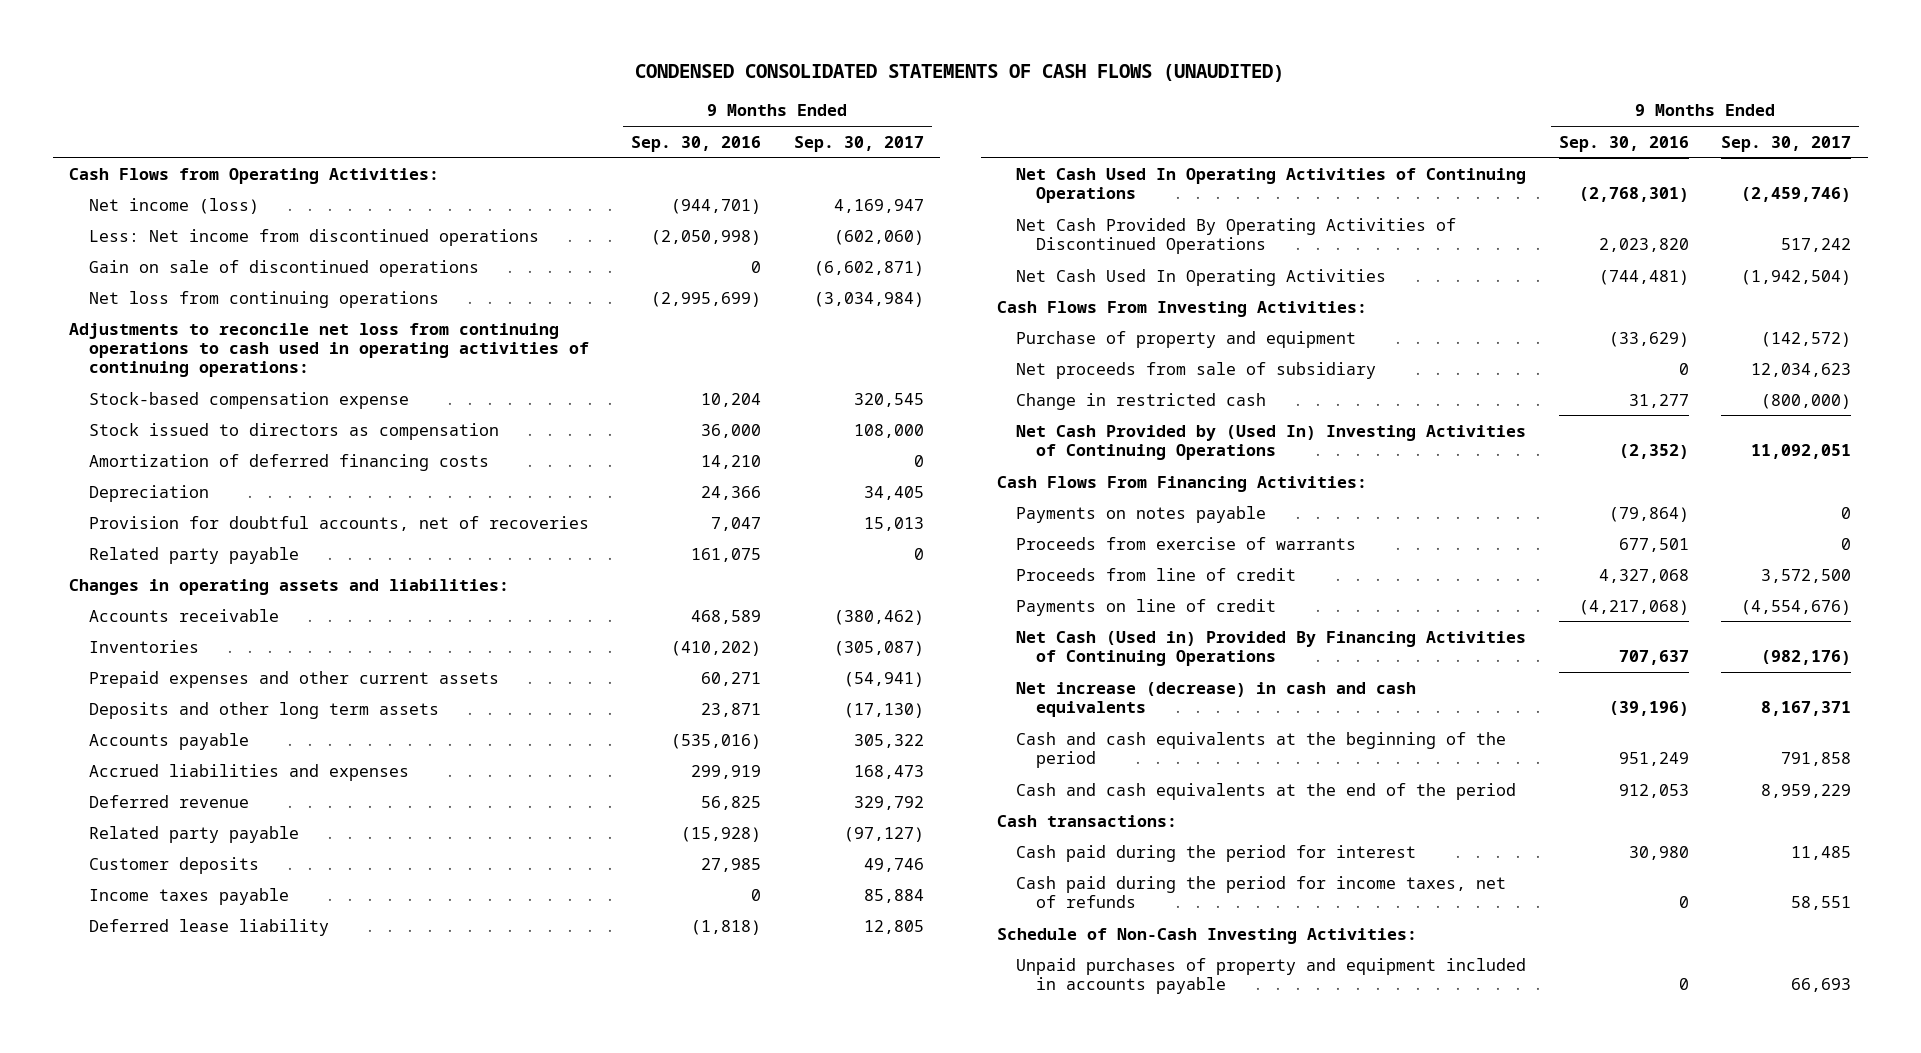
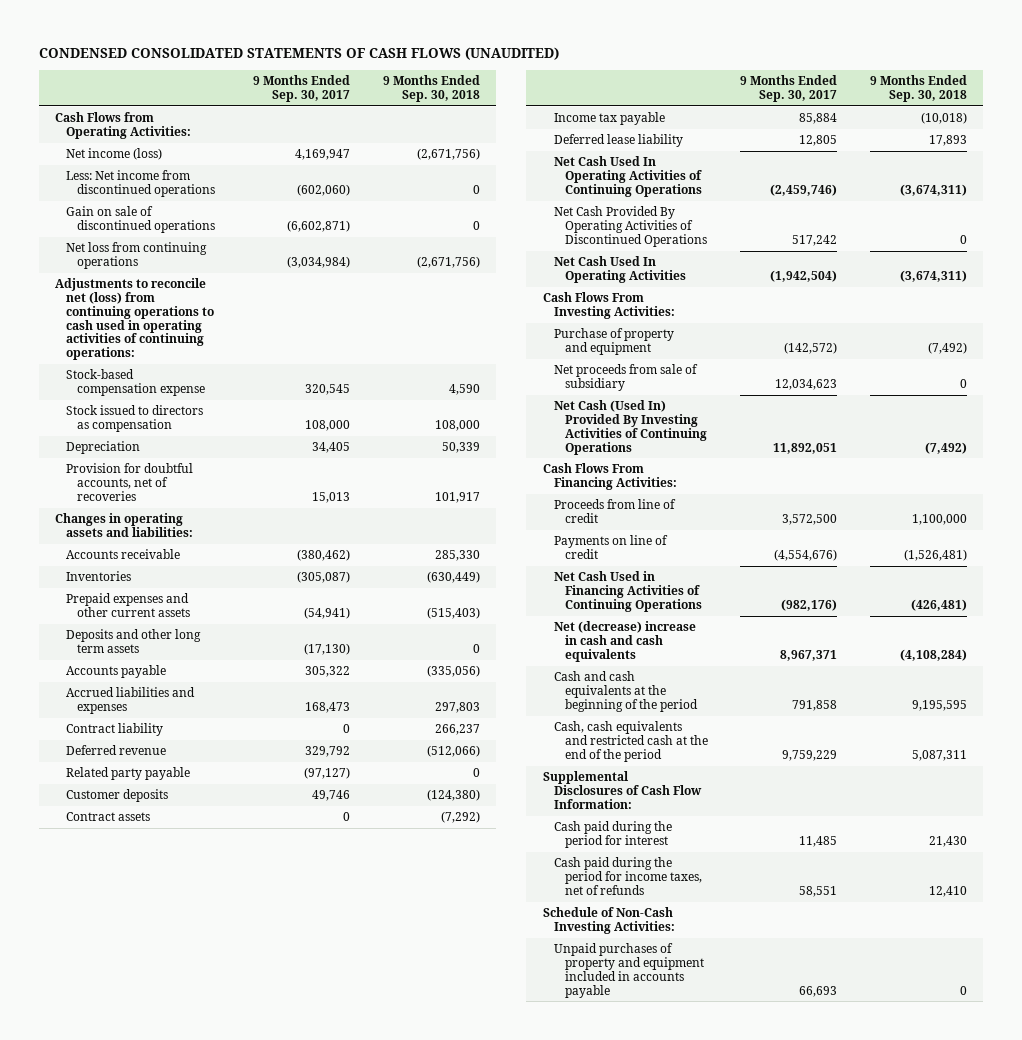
[631,135,762,152] Sep. 30, 2016 -> none
none -> [382,75,480,102] 9 Months Ended Sep. 30, 2018
[69,322,589,378] Adjustments to reconcile net loss from continuing operations to cash used in operating activities of continuing operations: -> [55,278,215,361] Adjustments to reconcile net (loss) from continuing operations to cash used in operating activities of continuing operations:
[88,453,489,471] Amortization of deferred financing costs -> none
[88,546,299,564] Related party payable -> none
none -> [66,723,164,737] Contract liability
none -> [66,812,151,822] Contract assets
[88,887,289,905] Income taxes payable -> [553,112,665,126] Income tax payable
[1016,392,1267,410] Change in restricted cash -> none
[1016,424,1527,460] Net Cash Provided by (Used In) Investing Activities of Continuing Operations -> [553,400,707,455] Net Cash (Used In) Provided By Investing Activities of Continuing Operations
[1751,443,1852,459] 11,092,051 -> [773,442,838,454] 11,892,051
[1016,505,1267,523] Payments on notes payable -> none
[1016,536,1357,550] Proceeds from exercise of warrants -> none
[1016,630,1527,666] Net Cash (Used in) Provided By Financing Activities of Continuing Operations -> [553,571,702,612] Net Cash Used in Financing Activities of Continuing Operations
[1016,681,1417,717] Net increase (decrease) in cash and cash equivalents -> [553,621,696,662] Net (decrease) increase in cash and cash equivalents
[1761,700,1852,716] 8,167,371 -> [780,649,838,661] 8,967,371
[997,814,1178,827] Cash transactions: -> none
[1016,782,1517,800] Cash and cash equivalents at the end of the period -> [553,721,708,762] Cash, cash equivalents and restricted cash at the end of the period
[1761,783,1852,798] 8,959,229 -> [782,749,838,761] 9,759,229
none -> [542,771,702,809] Supplemental Disclosures of Cash Flow Information:

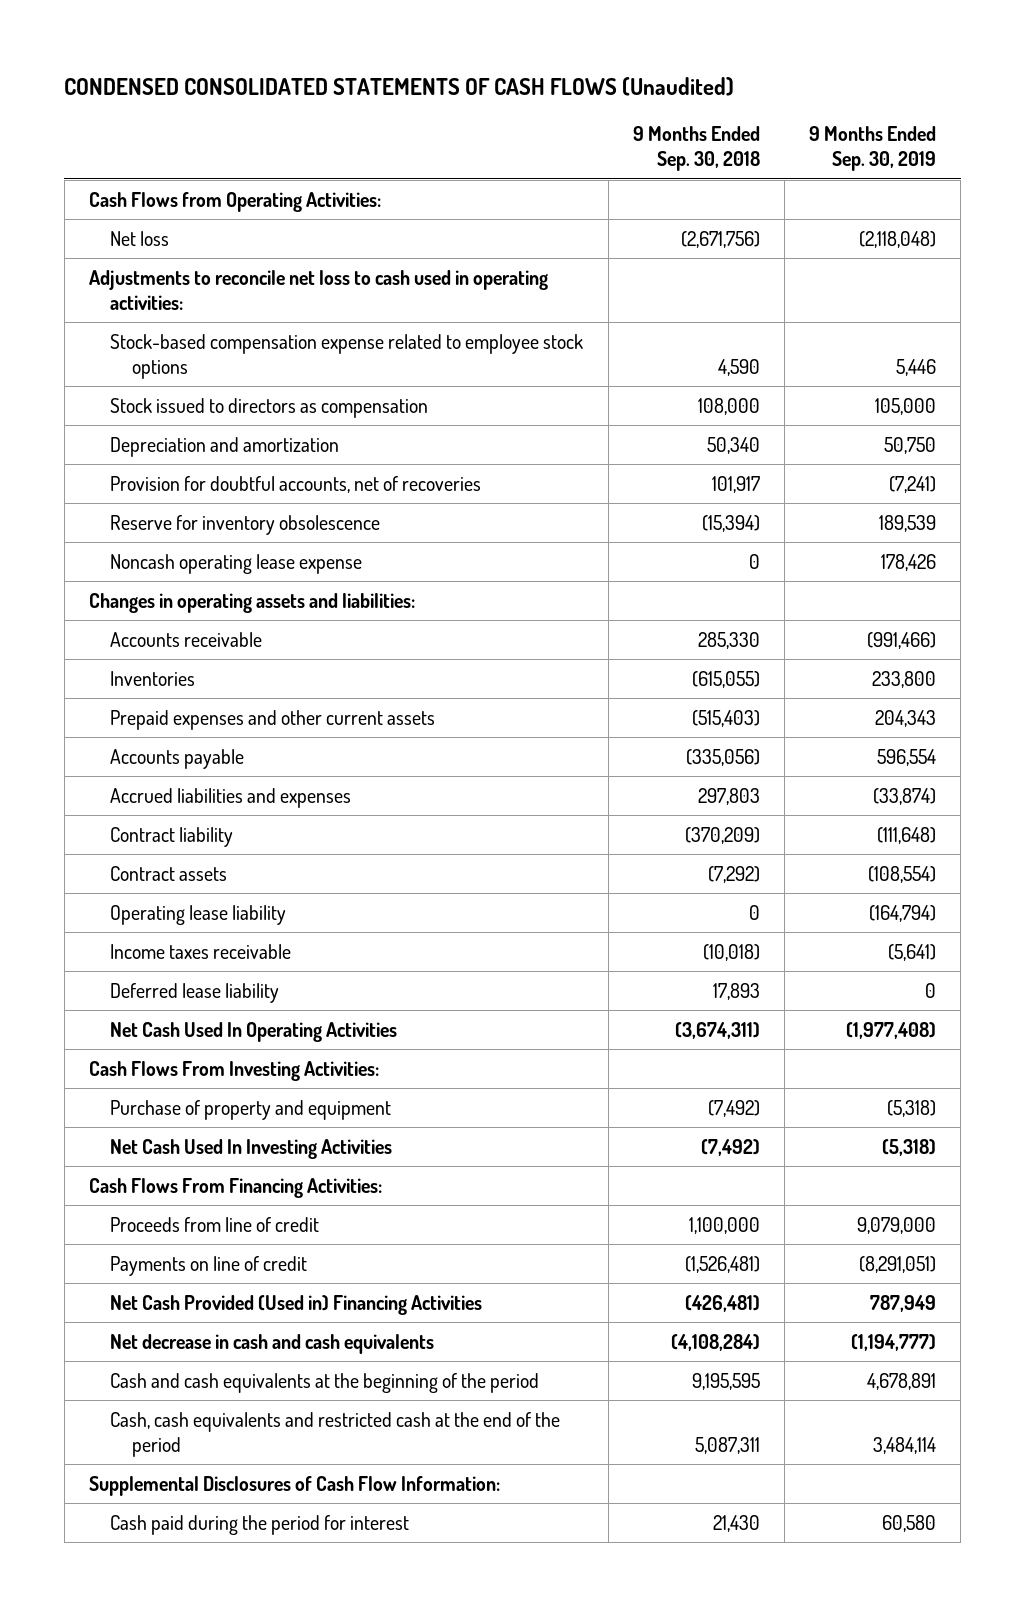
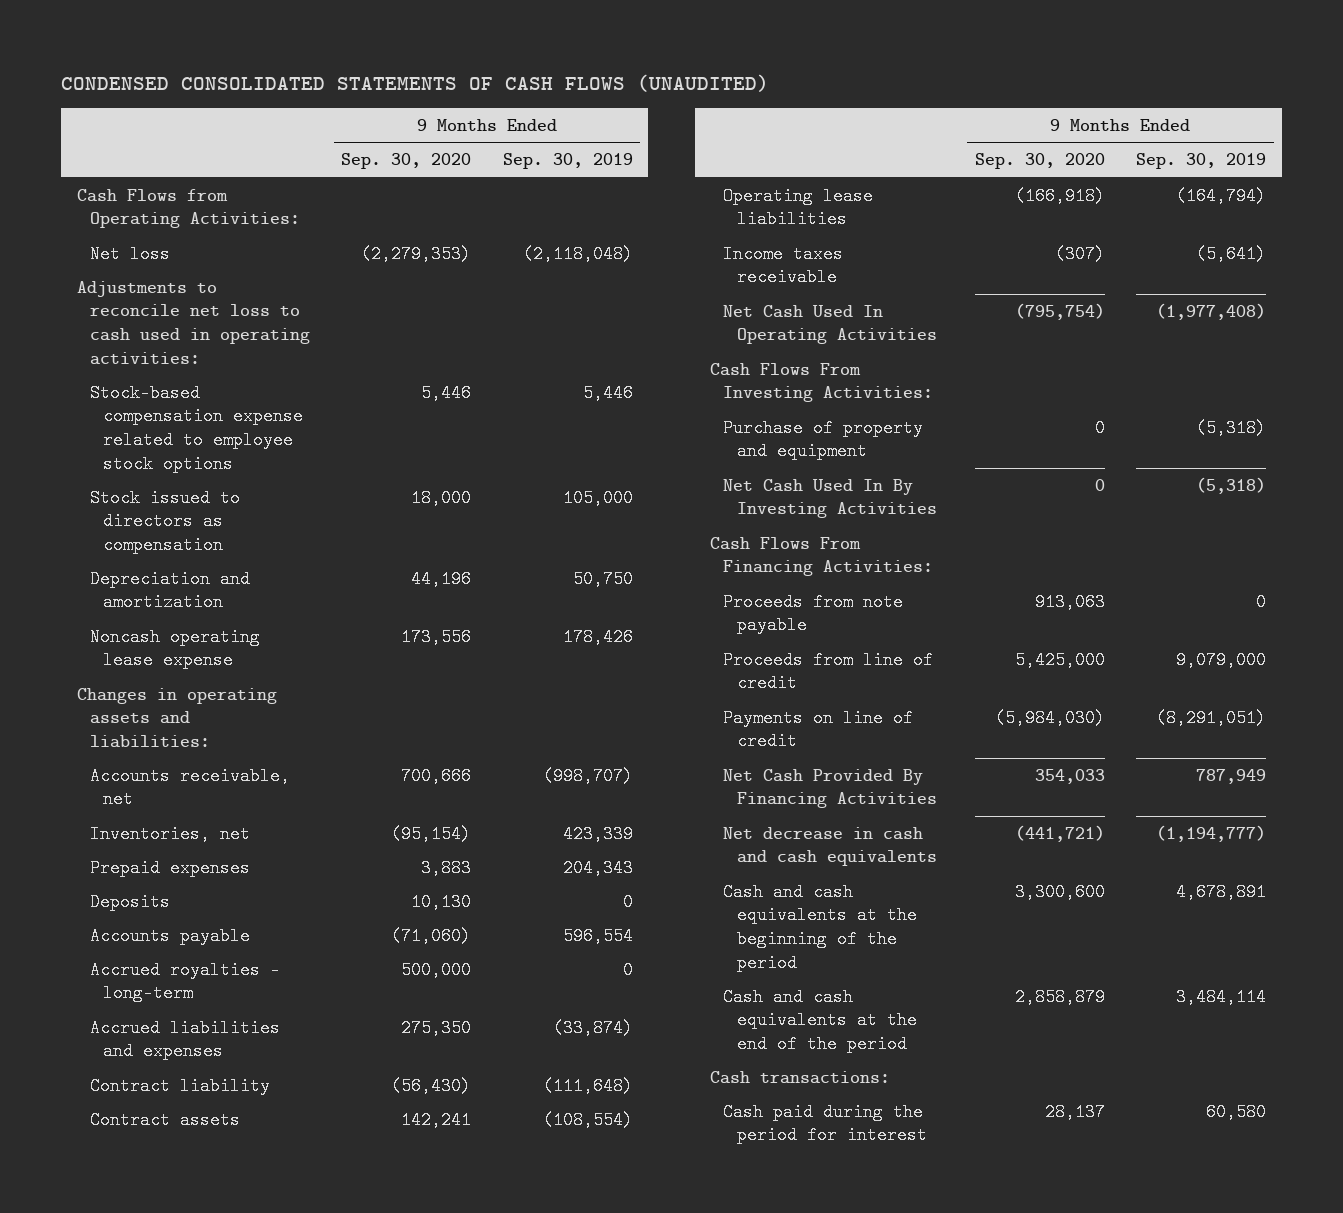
[64,76,735,96] CONDENSED CONSOLIDATED STATEMENTS OF CASH FLOWS (Unaudited) -> [61,73,770,92] CONDENSED CONSOLIDATED STATEMENTS OF CASH FLOWS (UNAUDITED)
[632,126,760,172] 9 Months Ended Sep. 30, 2018 -> none
none -> [341,153,472,170] Sep. 30, 2020
[110,475,482,493] Provision for doubtful accounts, net of recoveries -> none
[110,514,381,535] Reserve for inventory obsolescence -> none
[110,631,263,647] Accounts receivable -> [90,766,291,809] Accounts receivable, net
[867,631,937,649] (991,466) -> [542,766,633,785] (998,707)
[110,670,196,686] Inventories -> [90,824,251,843] Inventories, net
[872,670,937,688] 233,800 -> [562,824,633,843] 423,339
[110,709,436,730] Prepaid expenses and other current assets -> [90,858,251,877] Prepaid expenses
none -> [90,892,171,911] Deposits
none -> [90,960,281,1003] Accrued royalties - long-term
[110,904,287,925] Operating lease liability -> [723,186,874,229] Operating lease liabilities
[110,982,280,1003] Deferred lease liability -> none
[110,1138,393,1159] Net Cash Used In Investing Activities -> [723,478,937,519] Net Cash Used In By Investing Activities
none -> [723,592,904,635] Proceeds from note payable
[110,1294,483,1315] Net Cash Provided (Used in) Financing Activities -> [723,768,937,809] Net Cash Provided By Financing Activities
[89,1475,501,1496] Supplemental Disclosures of Cash Flow Information: -> none
[110,1411,561,1457] Cash, cash equivalents and restricted cash at the end of the period -> [723,987,917,1053] Cash and cash equivalents at the end of the period
none -> [710,1070,891,1084] Cash transactions:

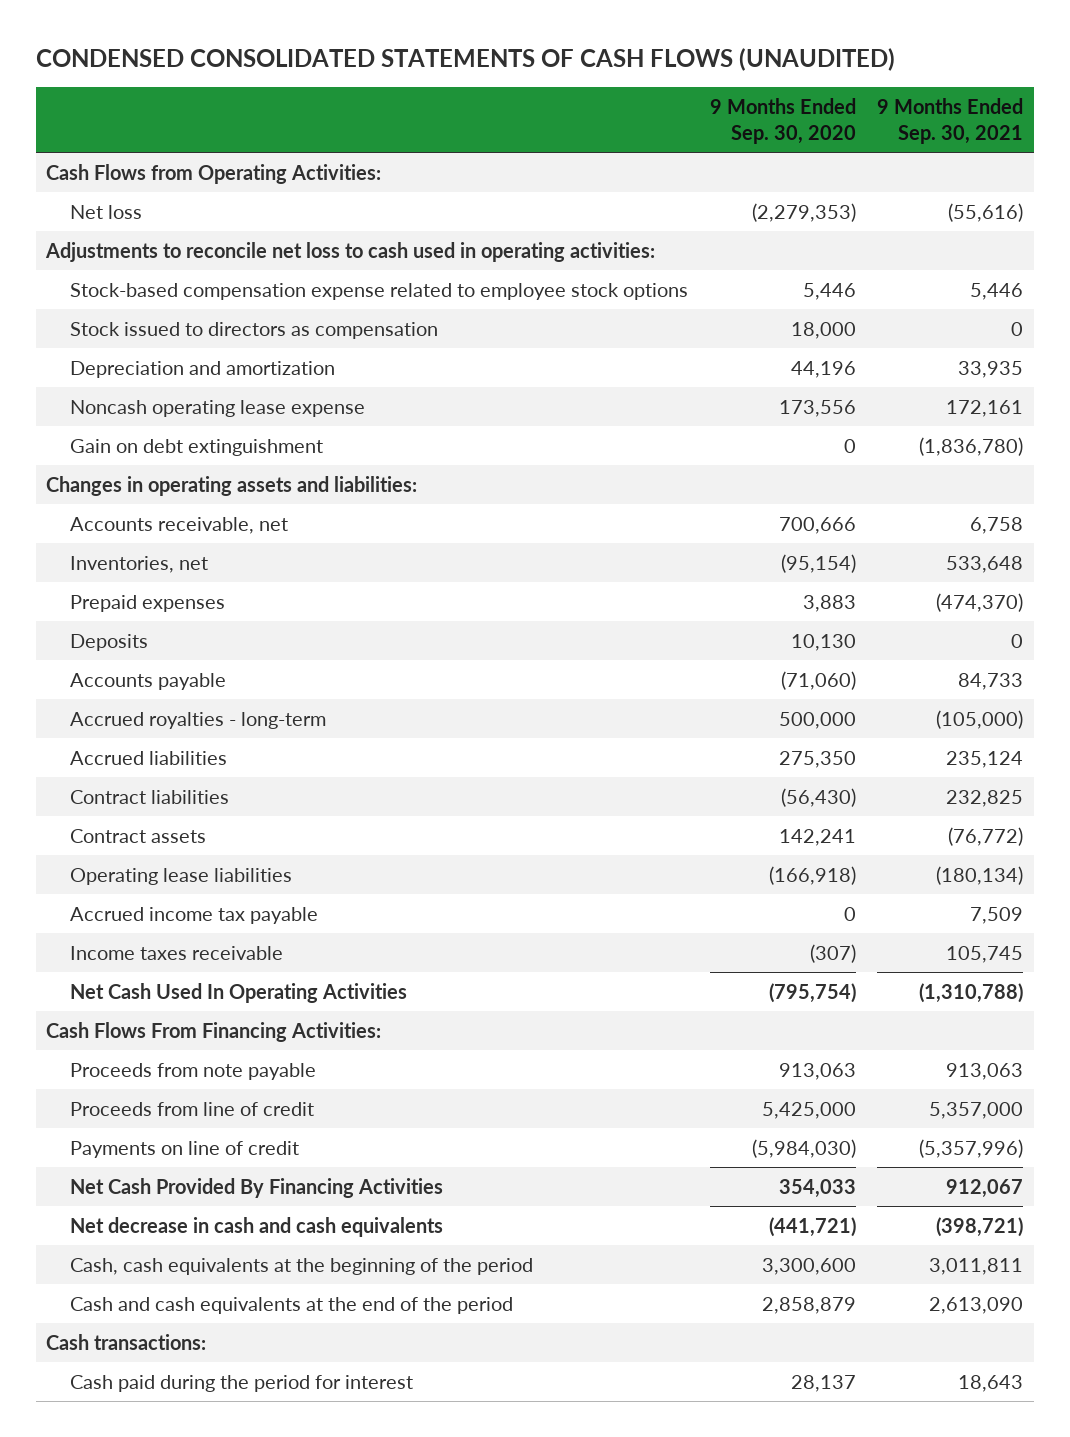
[502,153,633,170] Sep. 30, 2019 -> none
none -> [877,98,1024,144] 9 Months Ended Sep. 30, 2021
none -> [70,438,324,456] Gain on debt extinguishment
[90,1018,281,1061] Accrued liabilities and expenses -> [70,750,228,765] Accrued liabilities
[90,1076,271,1095] Contract liability -> [70,789,230,804] Contract liabilities
none -> [70,906,319,924] Accrued income tax payable
[710,362,934,403] Cash Flows From Investing Activities: -> none
[723,418,924,461] Purchase of property and equipment -> none
[723,478,937,519] Net Cash Used In By Investing Activities -> none
[723,882,917,972] Cash and cash equivalents at the beginning of the period -> [70,1257,534,1275] Cash, cash equivalents at the beginning of the period

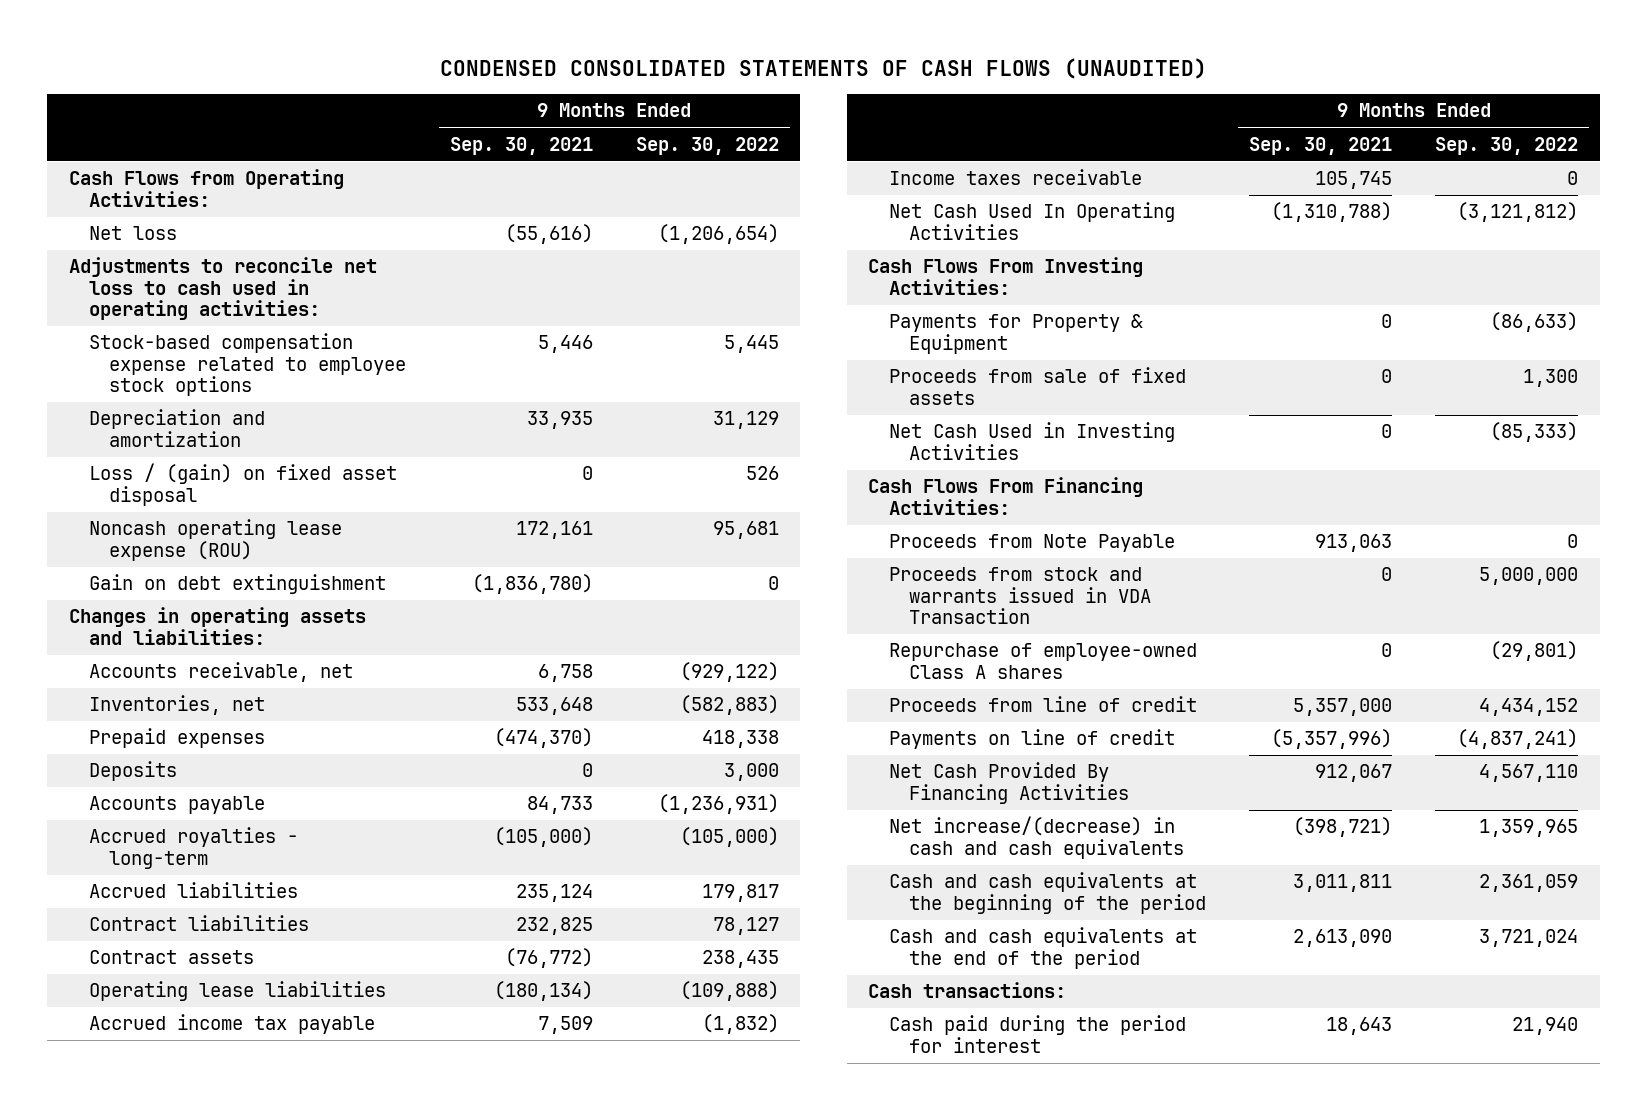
[709,98,856,144] 9 Months Ended Sep. 30, 2020 -> none
none -> [635,136,779,155] Sep. 30, 2022
[70,321,439,339] Stock issued to directors as compensation -> none
none -> [88,463,397,506] Loss / (gain) on fixed asset disposal
[70,399,366,417] Noncash operating lease expense -> [88,519,342,561] Noncash operating lease expense (ROU)
none -> [868,257,1144,295] Cash Flows From Investing Activities:
none -> [888,314,1143,354] Payments for Property & Equipment
none -> [888,367,1186,405] Proceeds from sale of fixed assets
none -> [888,422,1175,460] Net Cash Used in Investing Activities
[70,1062,317,1080] Proceeds from note payable -> [888,534,1175,553] Proceeds from Note Payable
none -> [888,567,1151,625] Proceeds from stock and warrants issued in VDA Transaction
none -> [888,643,1197,679] Repurchase of employee-owned Class A shares
[70,1216,444,1237] Net decrease in cash and cash equivalents -> [888,816,1184,859] Net increase/(decrease) in cash and cash equivalents
[70,1257,534,1275] Cash, cash equivalents at the beginning of the period -> [888,872,1206,914] Cash and cash equivalents at the beginning of the period

